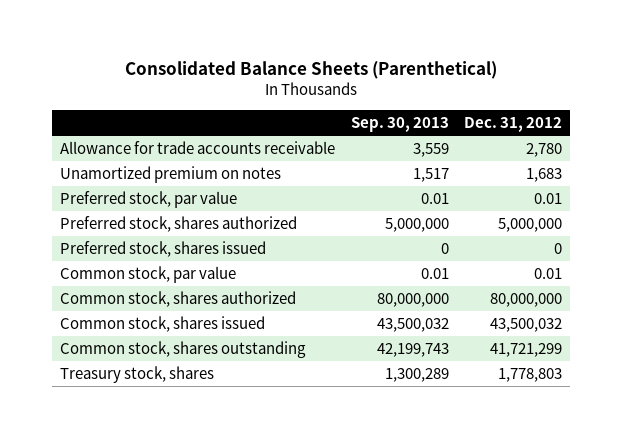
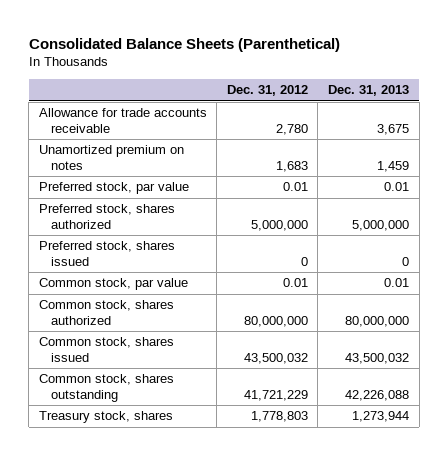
[350,116,449,132] Sep. 30, 2013 -> none
none -> [327,85,409,97] Dec. 31, 2013
[490,343,563,358] 41,721,299 -> [243,389,308,401] 41,721,229

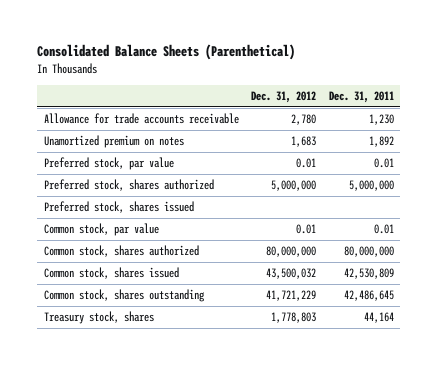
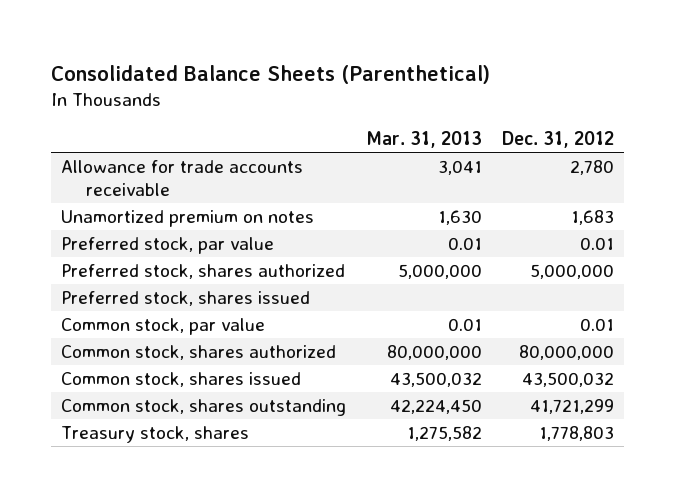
[329,91,395,104] Dec. 31, 2011 -> none
none -> [365,130,482,148] Mar. 31, 2013
[266,290,317,302] 41,721,229 -> [529,399,614,415] 41,721,299

